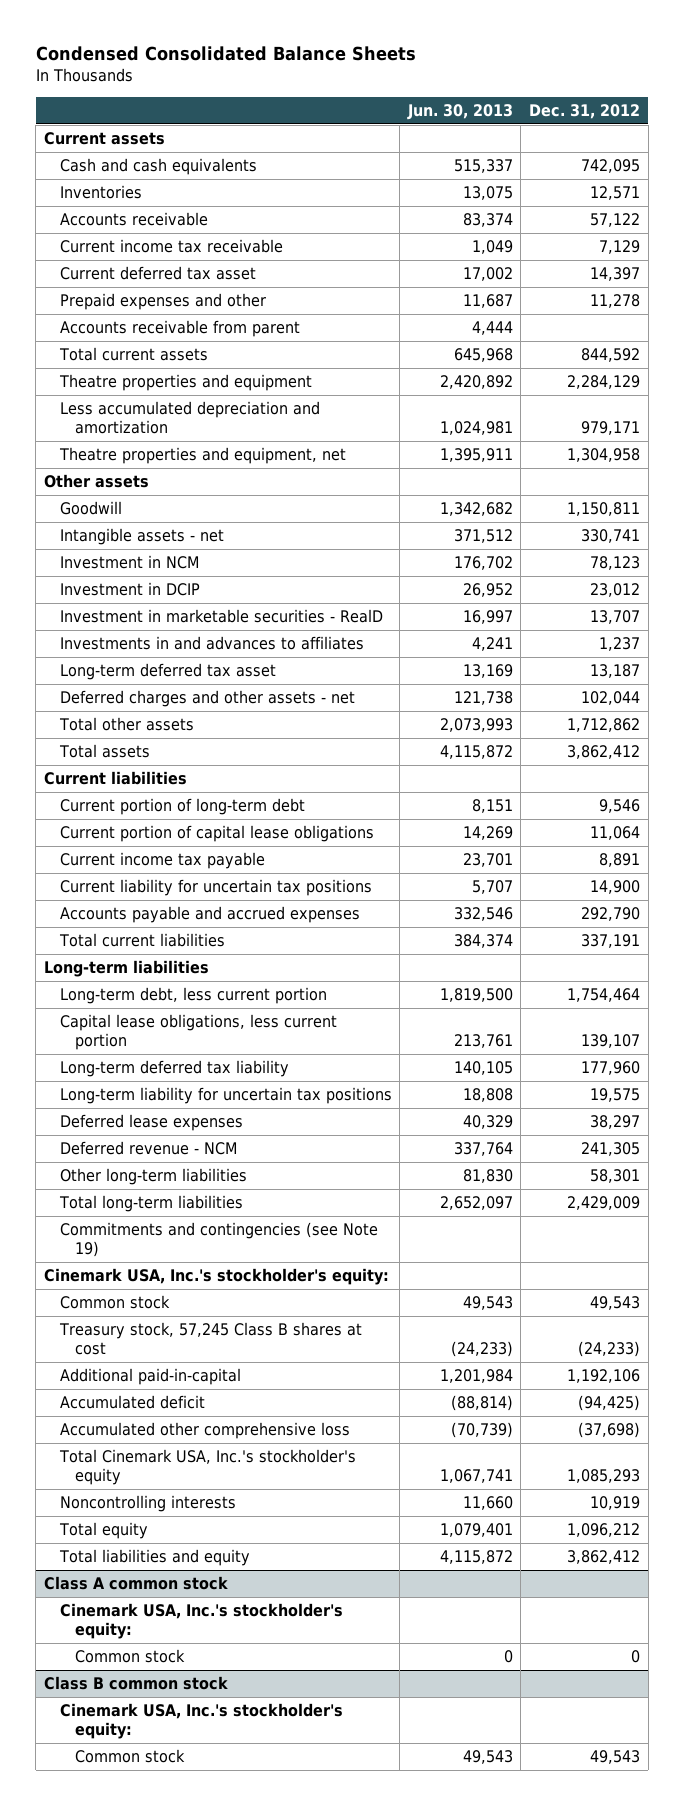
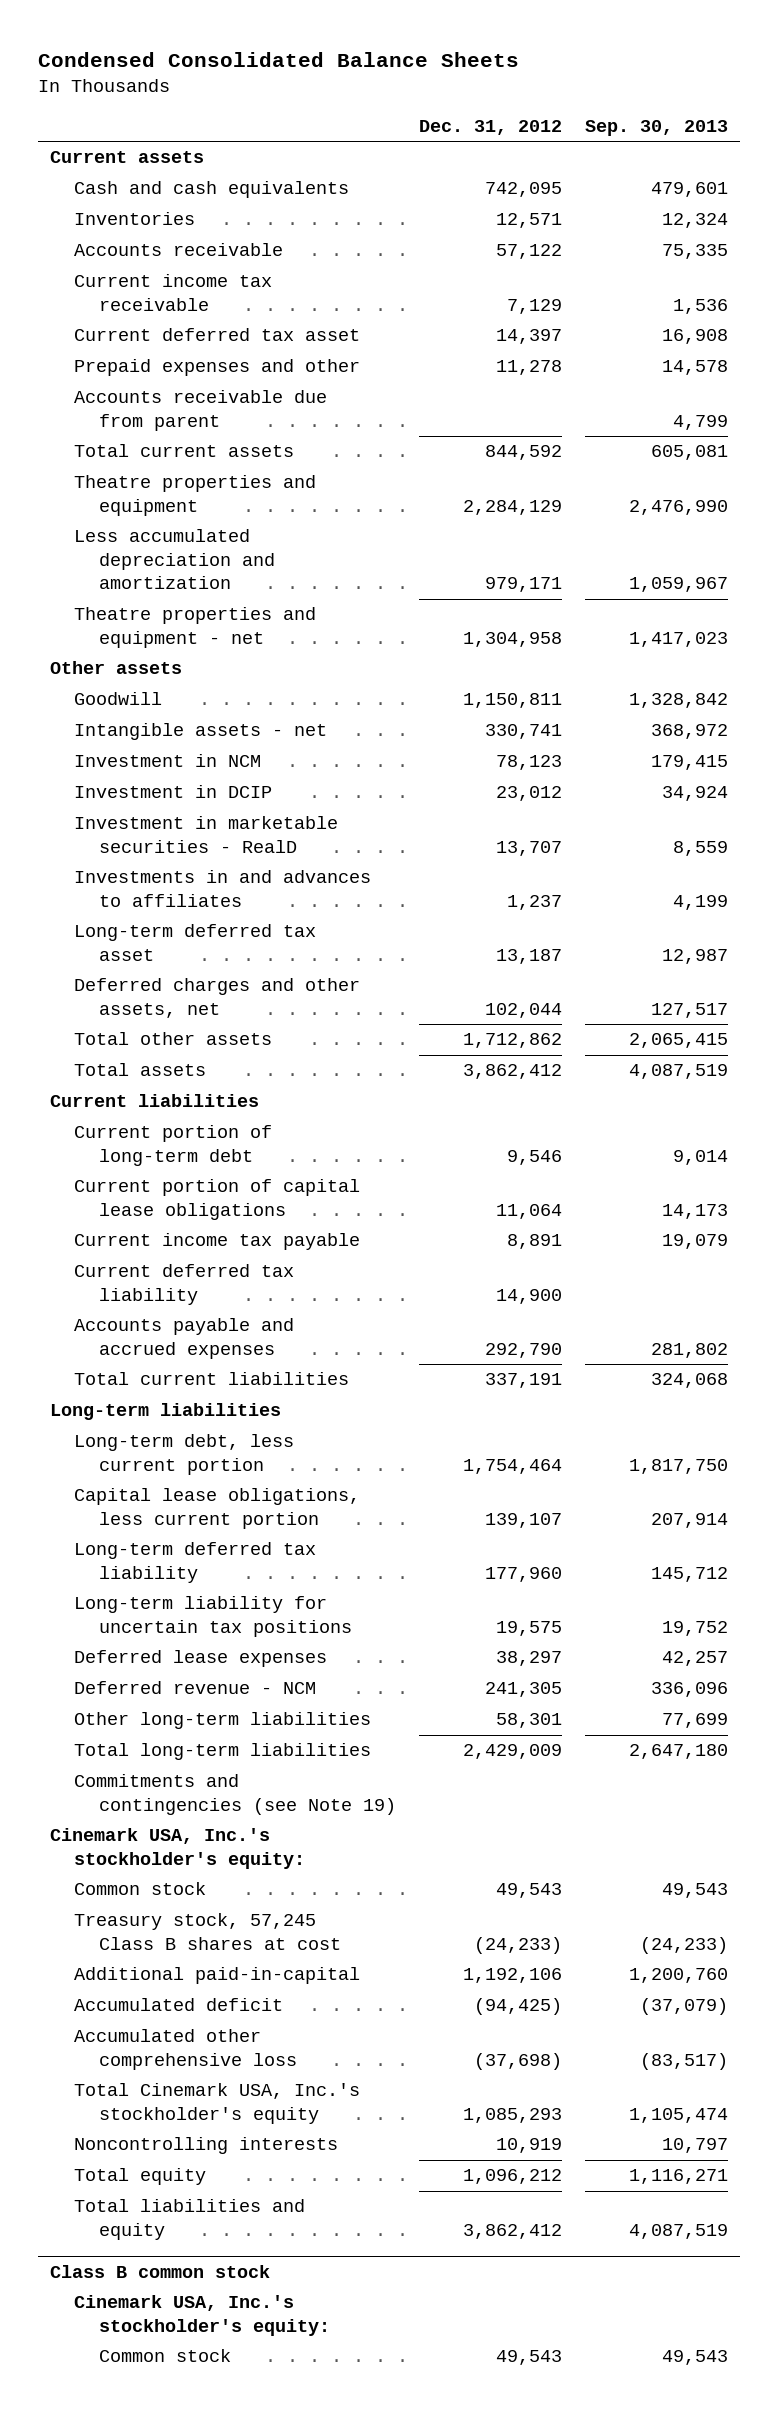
[406,103,513,120] Jun. 30, 2013 -> none
none -> [585,119,729,136] Sep. 30, 2013
[59,320,300,338] Accounts receivable from parent -> [74,390,328,431] Accounts receivable due from parent
[58,447,346,465] Theatre properties and equipment, net -> [74,607,317,648] Theatre properties and equipment - net
[59,690,355,708] Deferred charges and other assets - net -> [74,978,361,1018] Deferred charges and other assets, net
[59,879,372,897] Current liability for uncertain tax positions -> [74,1264,295,1305] Current deferred tax liability
[43,1576,228,1591] Class A common stock -> none
[59,1603,343,1639] Cinemark USA, Inc.'s stockholder's equity: -> none
[75,1649,186,1664] Common stock -> none

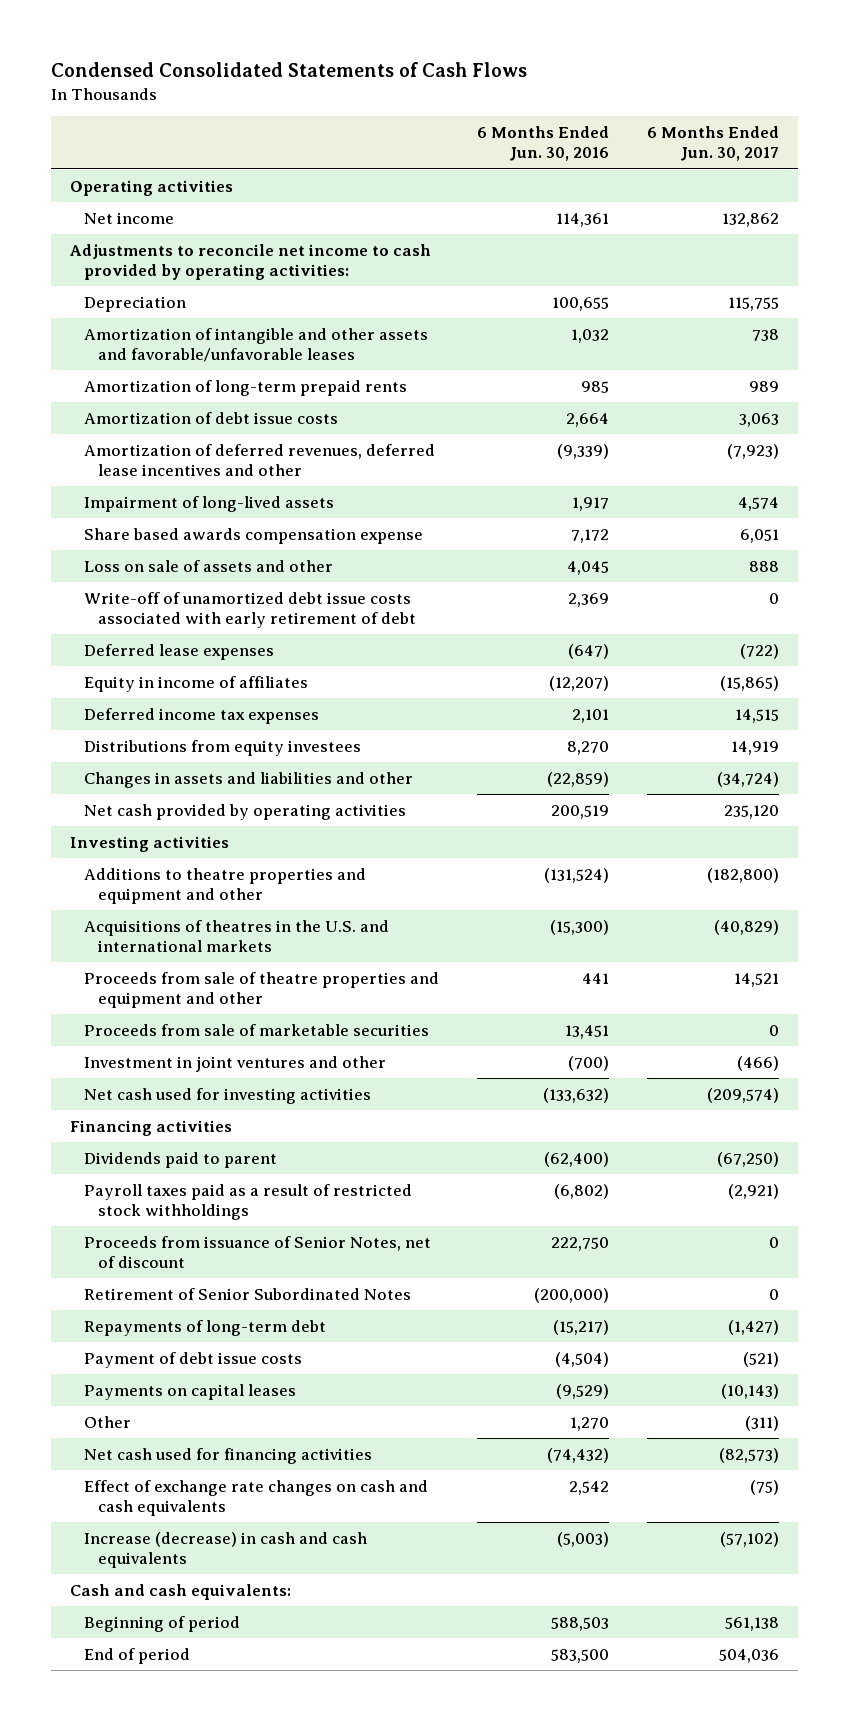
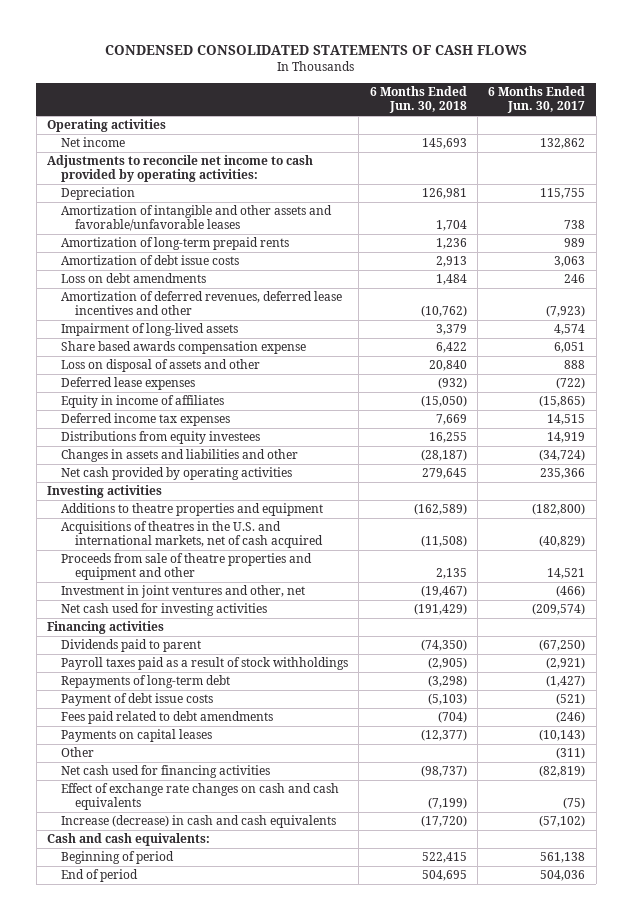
[51,62,528,78] Condensed Consolidated Statements of Cash Flows -> [105,44,528,55] CONDENSED CONSOLIDATED STATEMENTS OF CASH FLOWS
[477,126,610,162] 6 Months Ended Jun. 30, 2016 -> none
none -> [369,86,467,114] 6 Months Ended Jun. 30, 2018
none -> [61,273,207,284] Loss on debt amendments
[84,591,417,628] Write-off of unamortized debt issue costs associated with early retirement of debt -> none
[84,559,334,572] Loss on sale of assets and other -> [61,359,261,373] Loss on disposal of assets and other
[724,804,780,819] 235,120 -> [540,468,586,480] 235,366
[84,867,367,904] Additions to theatre properties and equipment and other -> [61,503,324,517] Additions to theatre properties and equipment
[84,919,390,952] Acquisitions of theatres in the U.S. and international markets -> [61,521,323,549] Acquisitions of theatres in the U.S. and international markets, net of cash acquired
[84,1023,430,1036] Proceeds from sale of marketable securities -> none
[84,1055,387,1072] Investment in joint ventures and other -> [61,585,306,599] Investment in joint ventures and other, net
[84,1235,432,1268] Proceeds from issuance of Senior Notes, net of discount -> none
[84,1287,412,1300] Retirement of Senior Subordinated Notes -> none
[84,1183,413,1220] Payroll taxes paid as a result of restricted stock withholdings -> [61,657,349,671] Payroll taxes paid as a result of stock withholdings
none -> [61,711,274,725] Fees paid related to debt amendments
[719,1447,780,1463] (82,573) -> [539,765,586,778] (82,819)

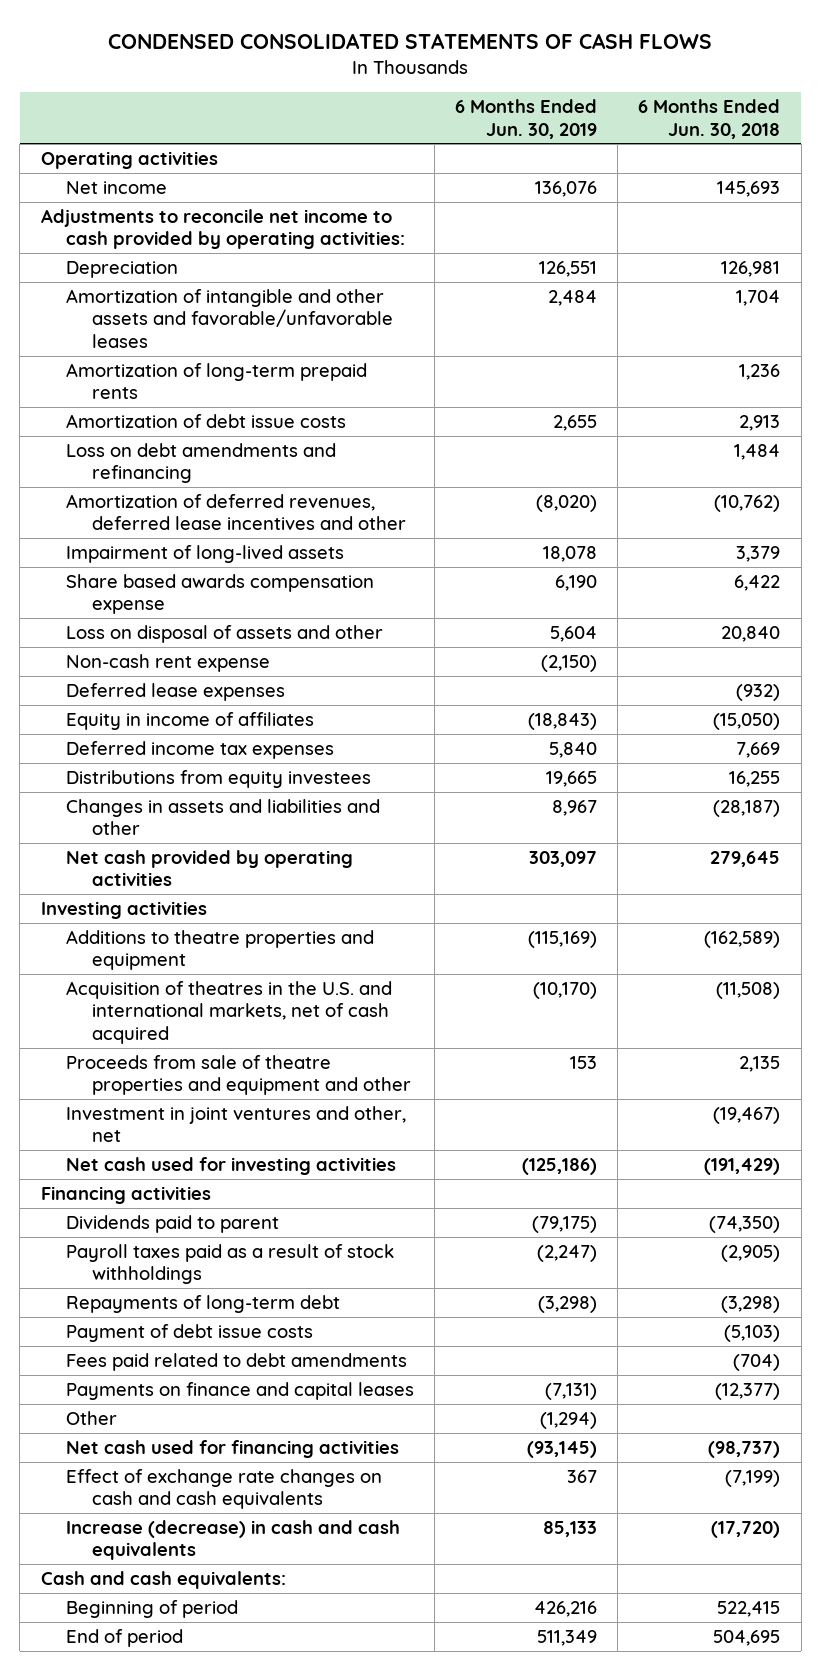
[488,86,586,114] 6 Months Ended Jun. 30, 2017 -> none
none -> [455,98,598,139] 6 Months Ended Jun. 30, 2019
[61,273,207,284] Loss on debt amendments -> [66,442,337,484] Loss on debt amendments and refinancing
none -> [66,653,271,672] Non-cash rent expense
[61,521,323,549] Acquisitions of theatres in the U.S. and international markets, net of cash acquired -> [66,980,393,1045] Acquisition of theatres in the U.S. and international markets, net of cash acquired
[61,729,213,743] Payments on capital leases -> [66,1381,415,1400] Payments on finance and capital leases

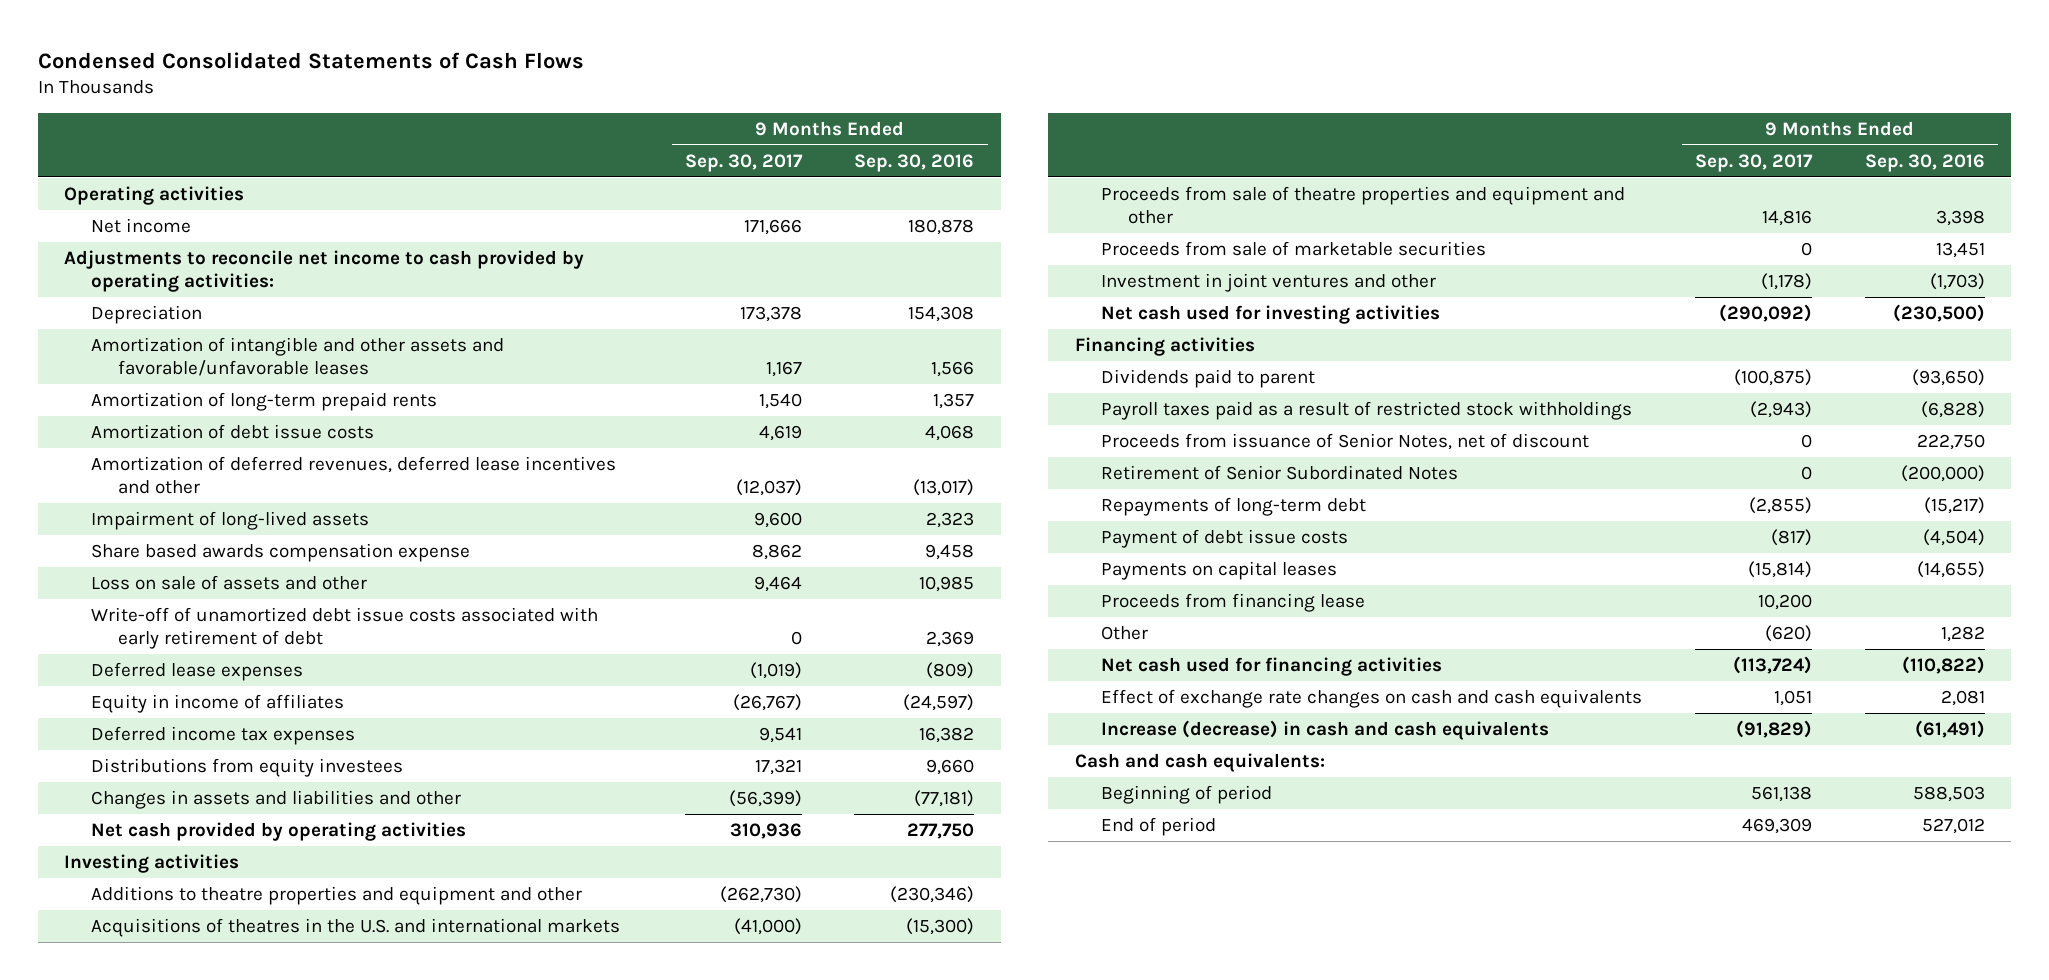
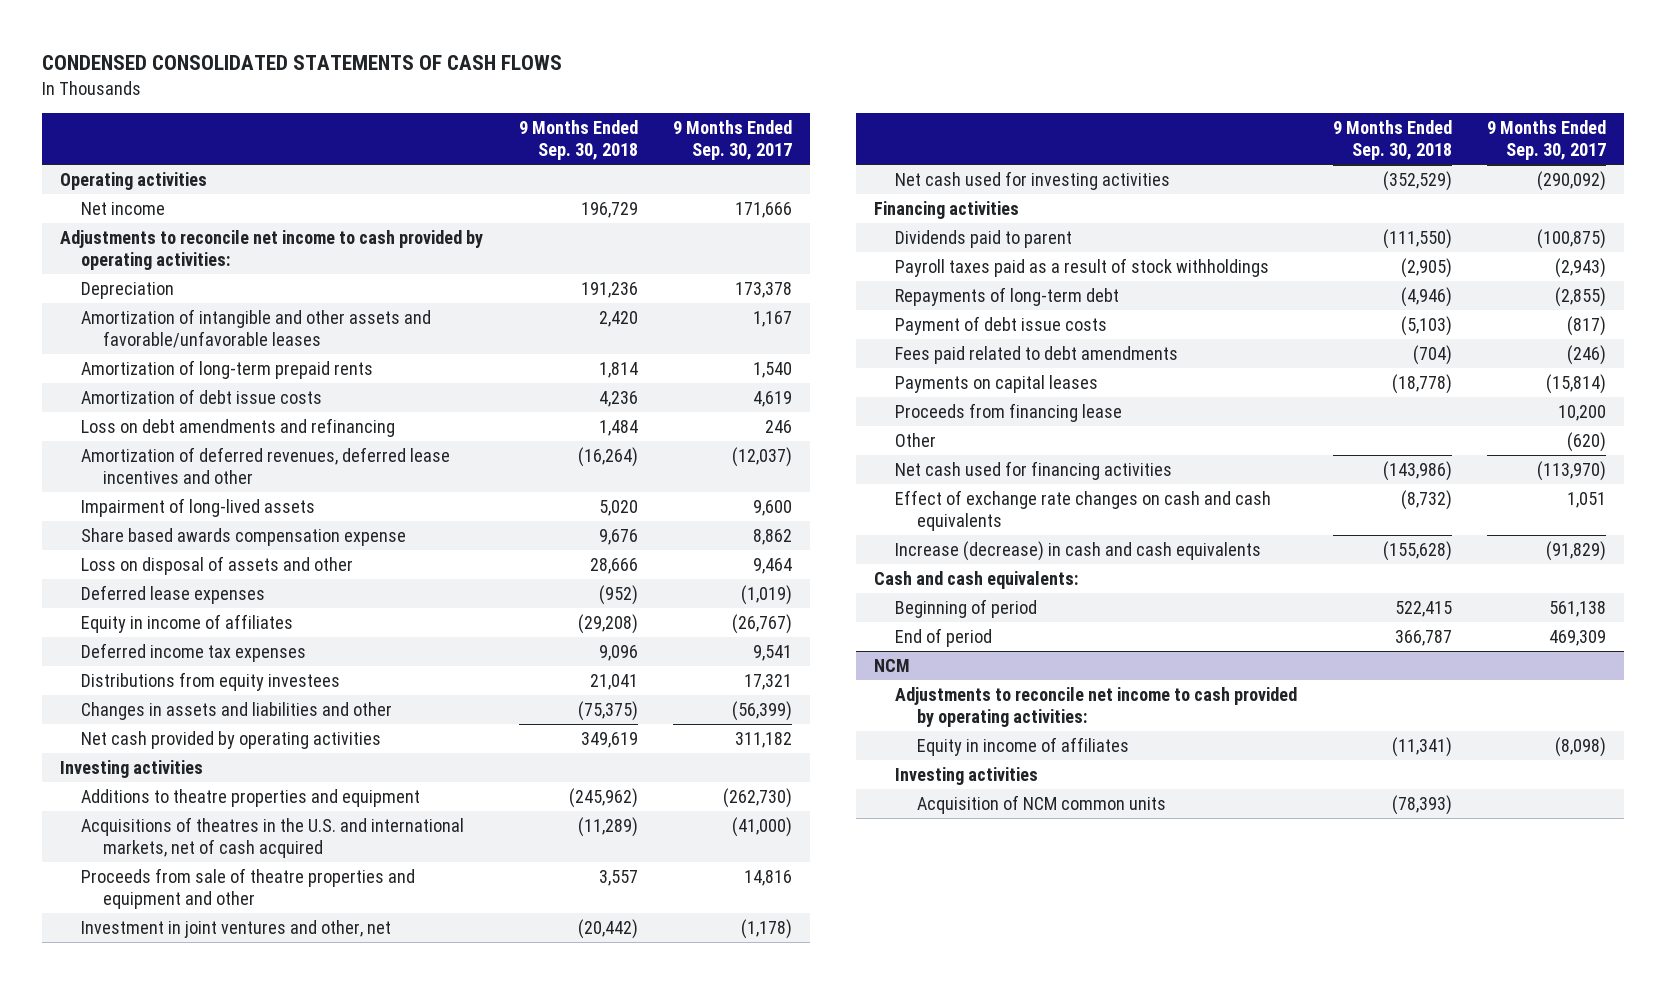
[38,51,585,69] Condensed Consolidated Statements of Cash Flows -> [42,55,563,71] CONDENSED CONSOLIDATED STATEMENTS OF CASH FLOWS
[854,153,975,172] Sep. 30, 2016 -> none
none -> [518,120,638,161] 9 Months Ended Sep. 30, 2018
none -> [81,418,396,438] Loss on debt amendments and refinancing
[91,607,599,650] Write-off of unamortized debt issue costs associated with early retirement of debt -> none
[91,575,368,591] Loss on sale of assets and other -> [81,556,354,576] Loss on disposal of assets and other
[729,823,802,840] 310,936 -> [735,732,793,749] 311,182
[91,886,583,906] Additions to theatre properties and equipment and other -> [81,789,421,808] Additions to theatre properties and equipment
[91,918,621,938] Acquisitions of theatres in the U.S. and international markets -> [81,817,465,859] Acquisitions of theatres in the U.S. and international markets, net of cash acquired
[1101,241,1487,257] Proceeds from sale of marketable securities -> none
[1101,273,1437,293] Investment in joint ventures and other -> [81,920,392,939] Investment in joint ventures and other, net
[1101,433,1590,451] Proceeds from issuance of Senior Notes, net of discount -> none
[1101,465,1459,481] Retirement of Senior Subordinated Notes -> none
[1101,401,1633,421] Payroll taxes paid as a result of restricted stock withholdings -> [895,258,1270,278] Payroll taxes paid as a result of stock withholdings
none -> [895,346,1179,365] Fees paid related to debt amendments
[1733,656,1813,675] (113,724) -> [1537,461,1607,482] (113,970)
none -> [873,659,910,673] NCM
none -> [895,687,1298,728] Adjustments to reconcile net income to cash provided by operating activities:
none -> [916,737,1129,757] Equity in income of affiliates
none -> [895,767,1039,786] Investing activities
none -> [916,795,1166,815] Acquisition of NCM common units

